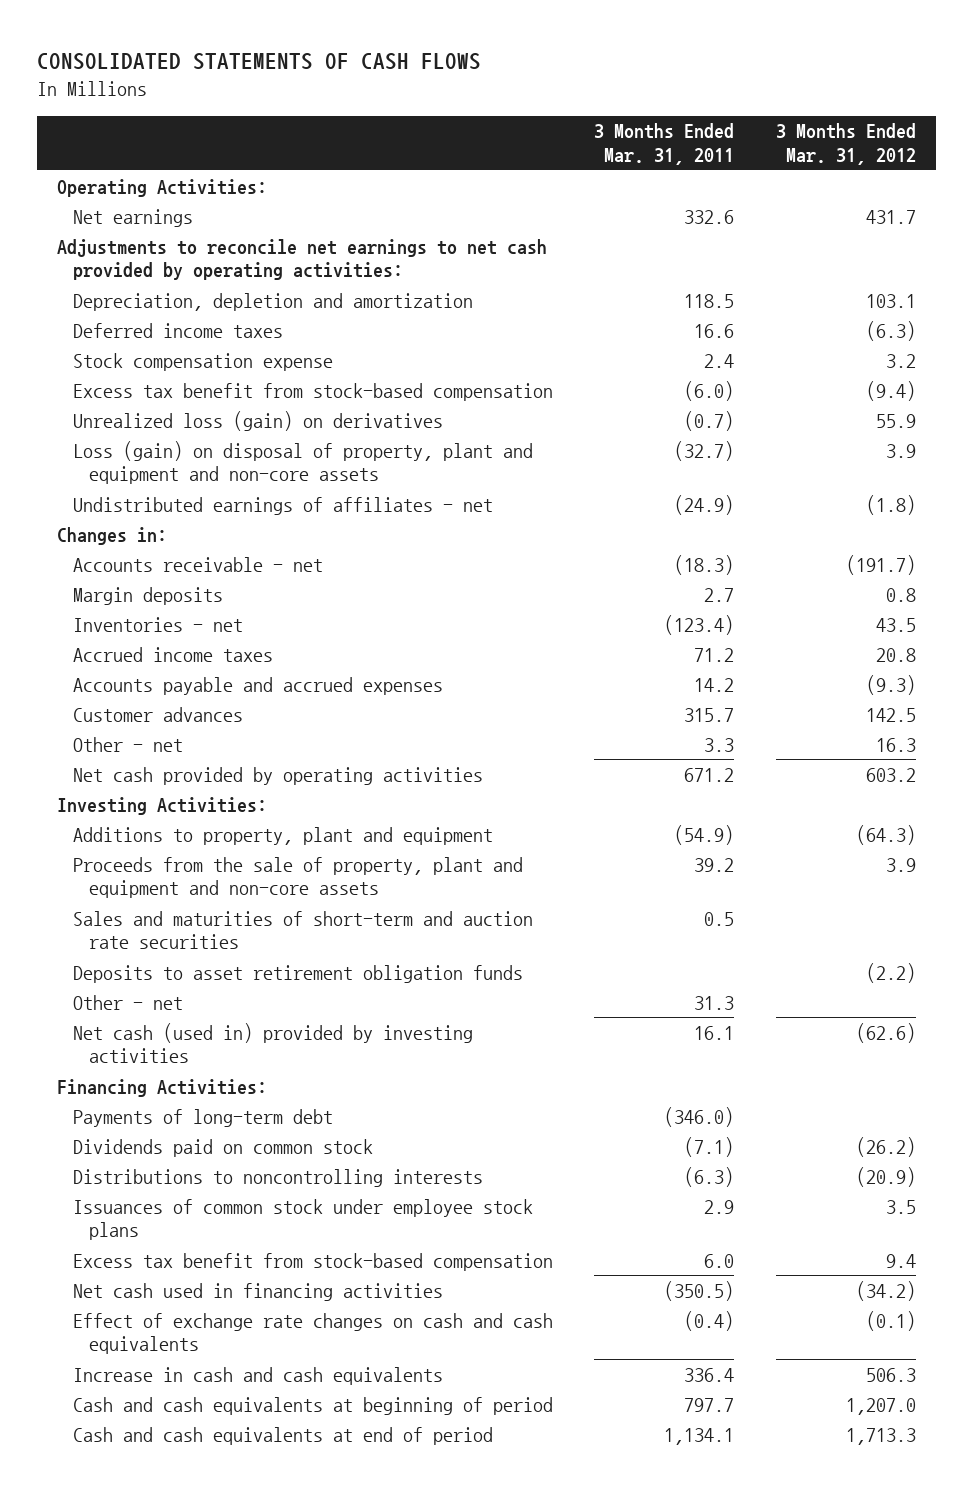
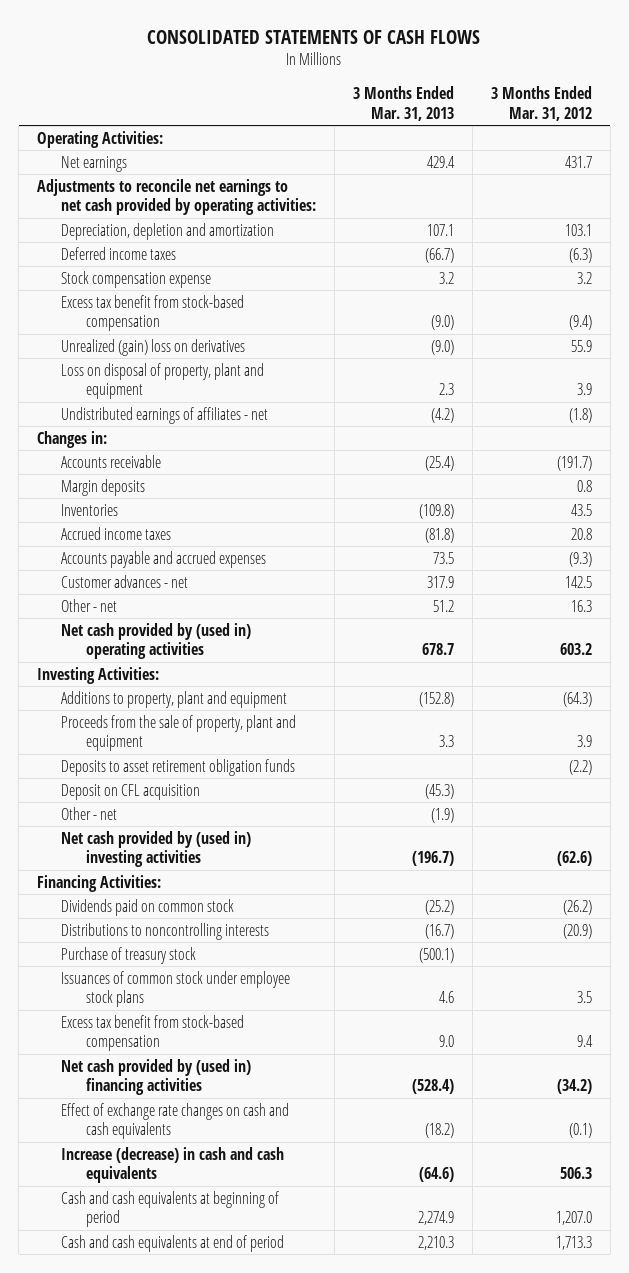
[594,123,735,165] 3 Months Ended Mar. 31, 2011 -> none
none -> [353,86,455,121] 3 Months Ended Mar. 31, 2013
[73,410,444,431] Unrealized loss (gain) on derivatives -> [61,338,246,356] Unrealized (gain) loss on derivatives
[73,440,534,485] Loss (gain) on disposal of property, plant and equipment and non-core assets -> [61,362,265,400] Loss on disposal of property, plant and equipment
[73,556,324,572] Accounts receivable - net -> [61,454,162,468] Accounts receivable
[73,616,244,632] Inventories - net -> [61,503,119,516] Inventories
[73,706,244,722] Customer advances -> [61,574,189,588] Customer advances - net
[73,766,484,785] Net cash provided by operating activities -> [61,622,252,660] Net cash provided by (used in) operating activities
[73,910,534,950] Sales and maturities of short-term and auction rate securities -> none
[73,856,524,899] Proceeds from the sale of property, plant and equipment and non-core assets -> [61,714,297,752] Proceeds from the sale of property, plant and equipment
none -> [61,783,201,800] Deposit on CFL acquisition
[73,1022,474,1064] Net cash (used in) provided by investing activities -> [61,830,252,868] Net cash provided by (used in) investing activities
[73,1108,334,1127] Payments of long-term debt -> none
none -> [61,946,197,964] Purchase of treasury stock
[73,1282,444,1301] Net cash used in financing activities -> [61,1058,252,1096] Net cash provided by (used in) financing activities
[73,1366,444,1385] Increase in cash and cash equivalents -> [61,1146,285,1184] Increase (decrease) in cash and cash equivalents

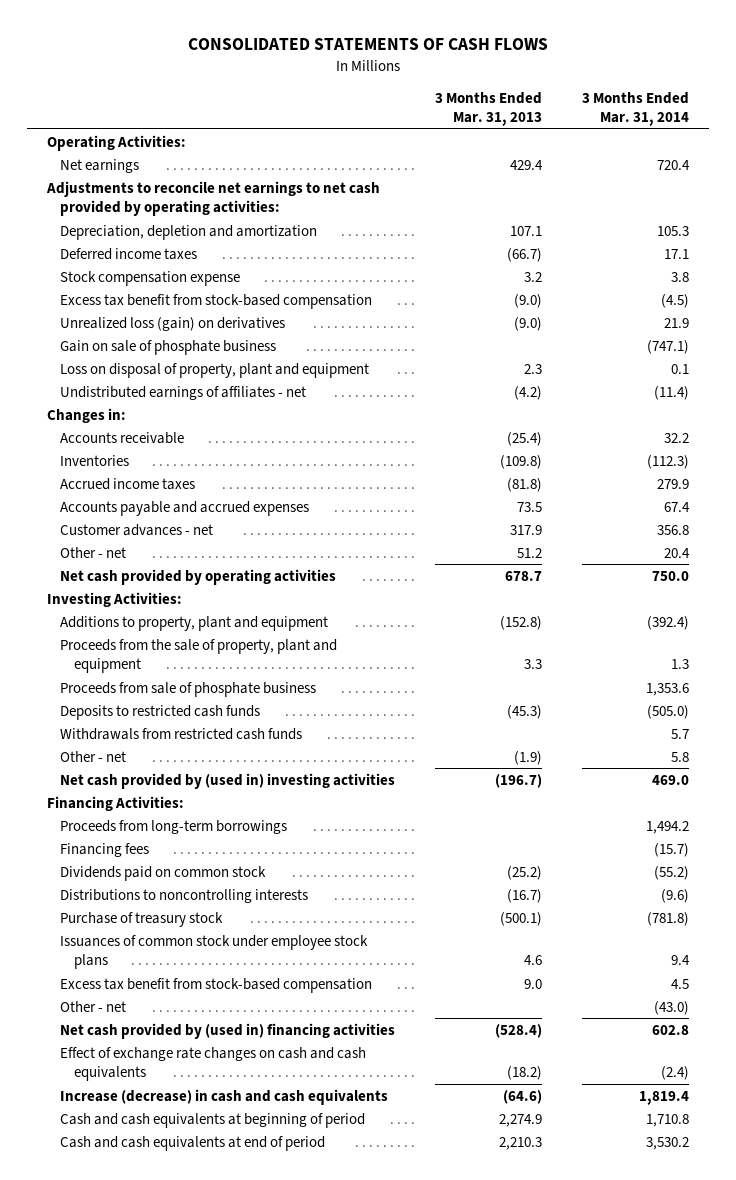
[490,86,592,121] 3 Months Ended Mar. 31, 2012 -> none
none -> [582,91,690,126] 3 Months Ended Mar. 31, 2014
[61,338,246,356] Unrealized (gain) loss on derivatives -> [60,316,286,331] Unrealized loss (gain) on derivatives
none -> [60,339,277,355] Gain on sale of phosphate business
[61,478,146,496] Margin deposits -> none
[61,622,252,660] Net cash provided by (used in) operating activities -> [60,568,337,585] Net cash provided by operating activities
[61,758,296,776] Deposits to asset retirement obligation funds -> none
none -> [60,681,317,697] Proceeds from sale of phosphate business
[61,783,201,800] Deposit on CFL acquisition -> [60,704,261,720] Deposits to restricted cash funds
none -> [60,727,303,740] Withdrawals from restricted cash funds
none -> [60,819,288,834] Proceeds from long-term borrowings
none -> [60,842,150,857] Financing fees
none -> [60,1000,127,1012] Other - net

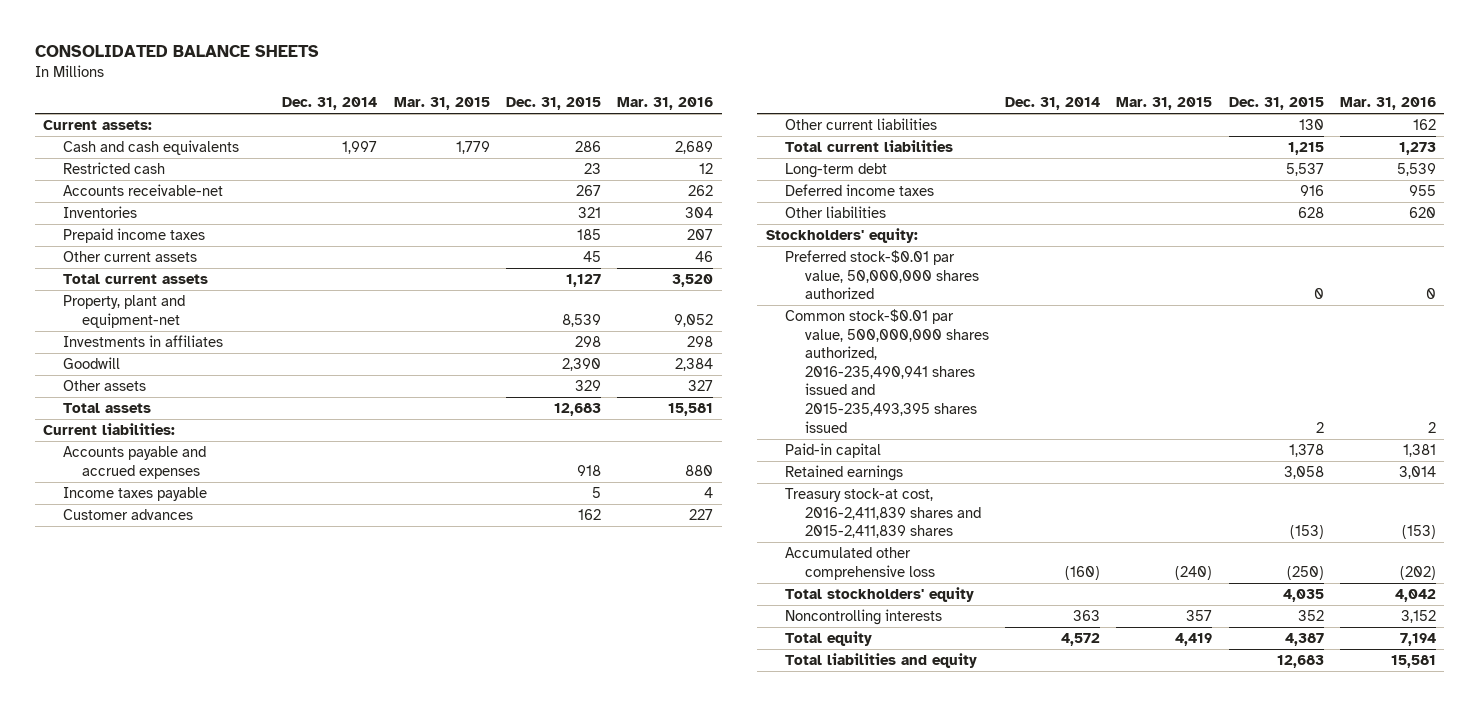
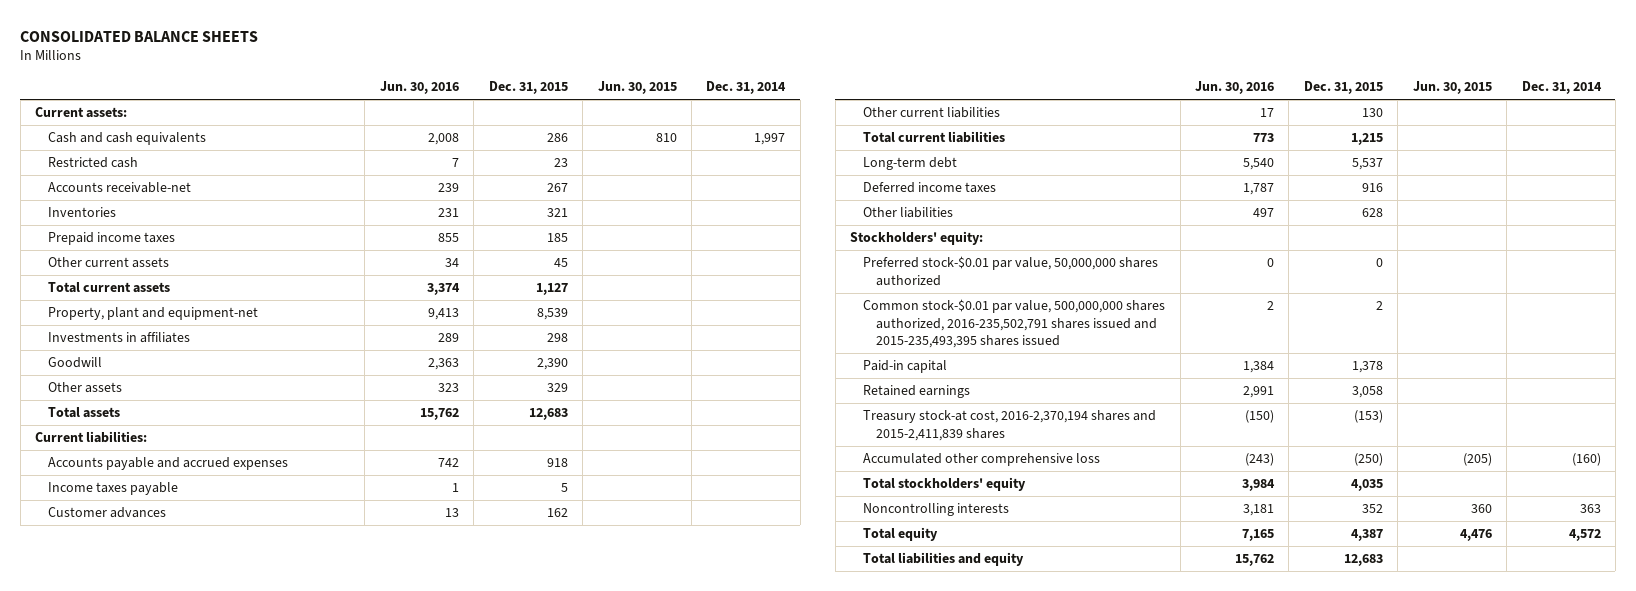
[393,96,490,110] Mar. 31, 2015 -> none
[617,96,714,110] Mar. 31, 2016 -> none
none -> [379,81,459,95] Jun. 30, 2016
none -> [597,81,677,95] Jun. 30, 2015
[785,308,989,433] Common stock-$0.01 par value, 500,000,000 shares authorized, 2016-235,490,941 shares issued and 2015-235,493,395 shares issued -> [863,299,1166,349] Common stock-$0.01 par value, 500,000,000 shares authorized, 2016-235,502,791 shares issued and 2015-235,493,395 shares issued
[785,487,981,539] Treasury stock-at cost, 2016-2,411,839 shares and 2015-2,411,839 shares -> [863,410,1157,441] Treasury stock-at cost, 2016-2,370,194 shares and 2015-2,411,839 shares

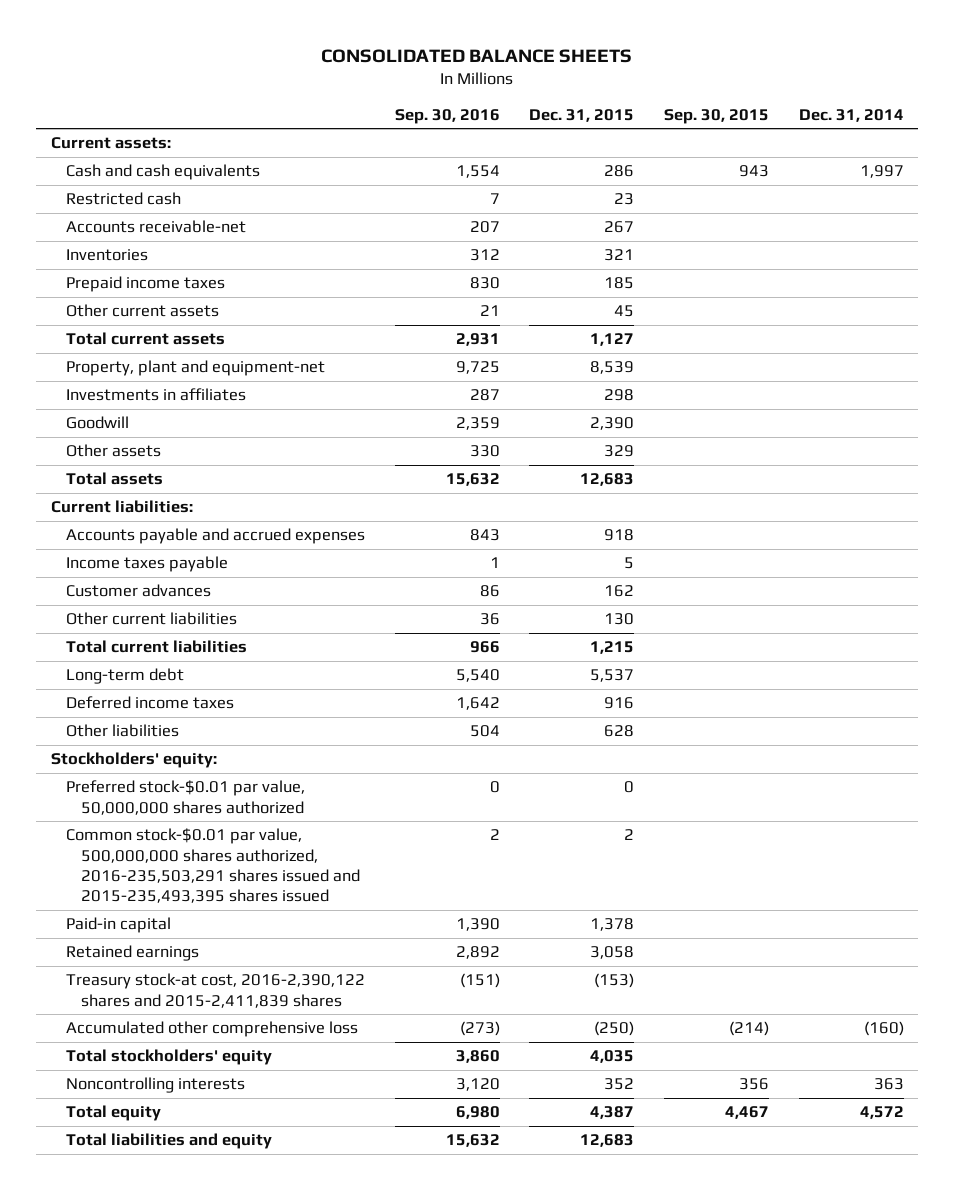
[379,81,459,95] Jun. 30, 2016 -> none
[597,81,677,95] Jun. 30, 2015 -> none
none -> [394,108,500,124] Sep. 30, 2016
none -> [663,108,769,124] Sep. 30, 2015
[863,299,1166,349] Common stock-$0.01 par value, 500,000,000 shares authorized, 2016-235,502,791 shares issued and 2015-235,493,395 shares issued -> [66,828,361,904] Common stock-$0.01 par value, 500,000,000 shares authorized, 2016-235,503,291 shares issued and 2015-235,493,395 shares issued
[863,410,1157,441] Treasury stock-at cost, 2016-2,370,194 shares and 2015-2,411,839 shares -> [66,973,366,1008] Treasury stock-at cost, 2016-2,390,122 shares and 2015-2,411,839 shares

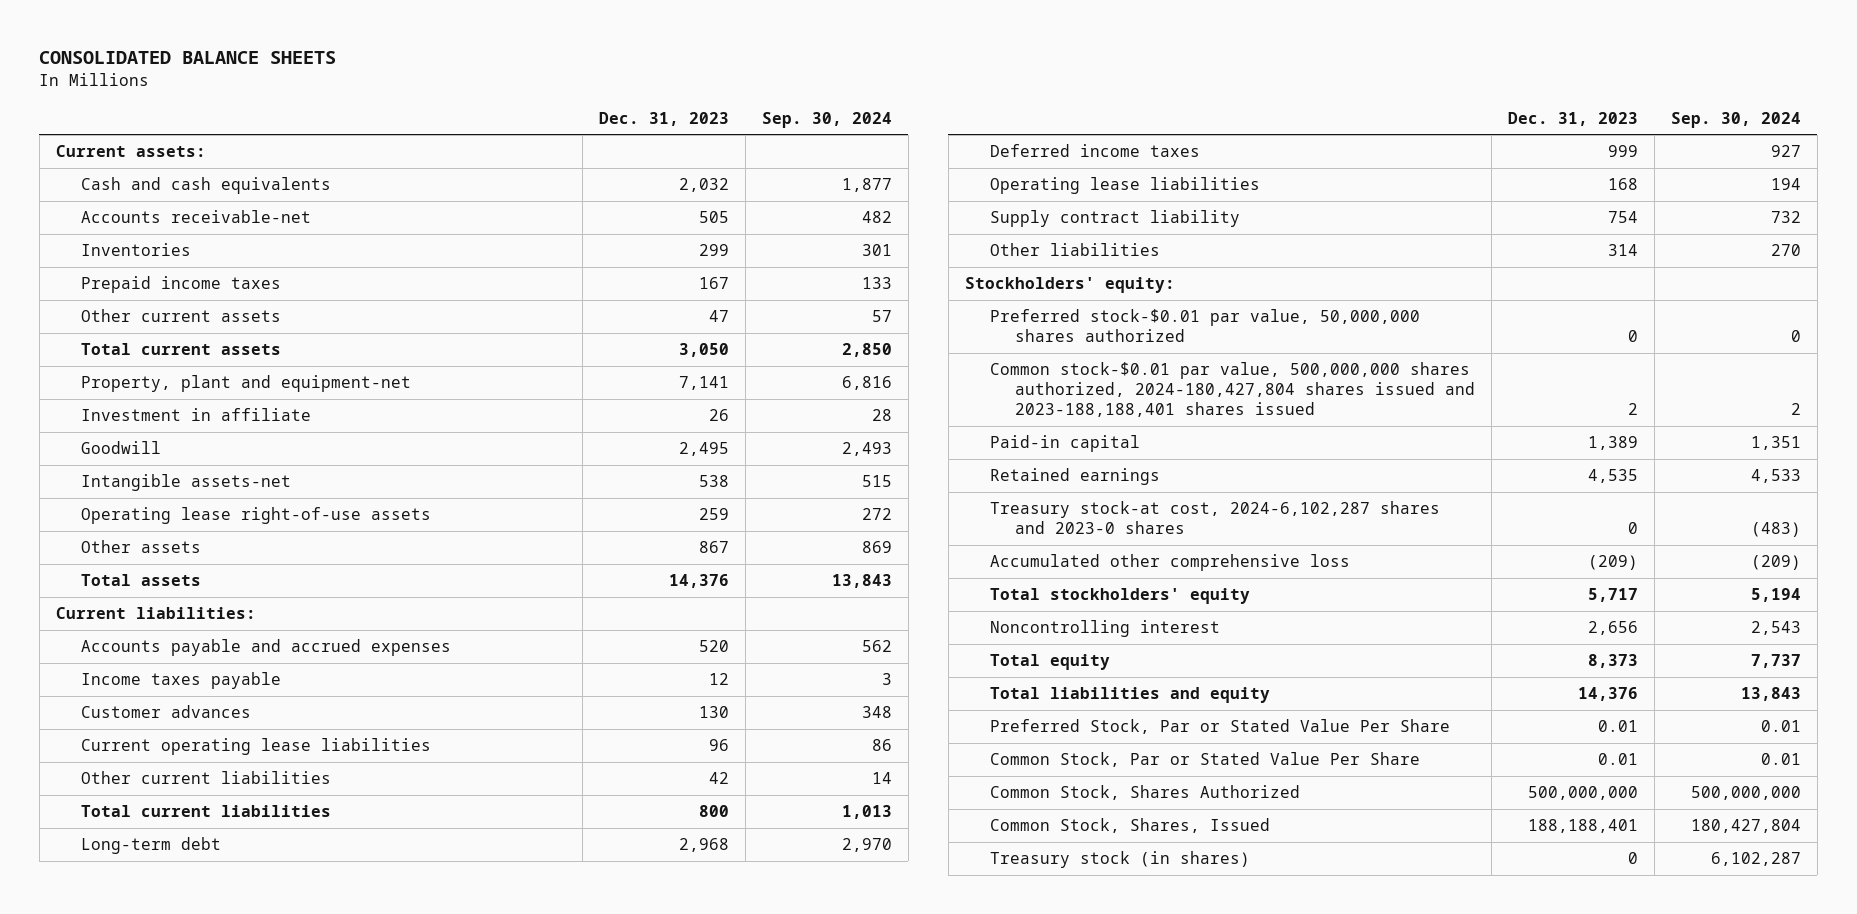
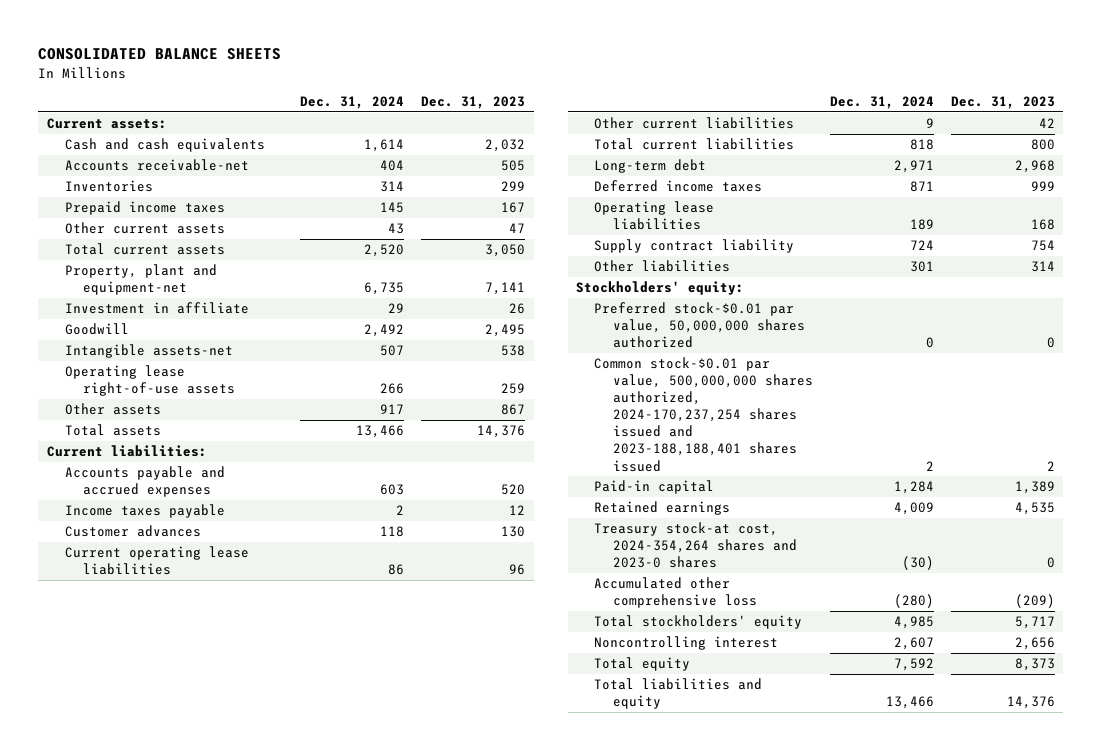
[761,111,892,128] Sep. 30, 2024 -> none
none -> [300,96,405,110] Dec. 31, 2024
[990,362,1476,418] Common stock-$0.01 par value, 500,000,000 shares authorized, 2024-180,427,804 shares issued and 2023-188,188,401 shares issued -> [594,357,813,472] Common stock-$0.01 par value, 500,000,000 shares authorized, 2024-170,237,254 shares issued and 2023-188,188,401 shares issued
[990,501,1441,535] Treasury stock-at cost, 2024-6,102,287 shares and 2023-0 shares -> [594,522,797,569] Treasury stock-at cost, 2024-354,264 shares and 2023-0 shares
[990,719,1451,735] Preferred Stock, Par or Stated Value Per Share -> none
[990,752,1421,768] Common Stock, Par or Stated Value Per Share -> none
[990,785,1301,801] Common Stock, Shares Authorized -> none
[990,818,1271,834] Common Stock, Shares, Issued -> none
[990,851,1251,869] Treasury stock (in shares) -> none

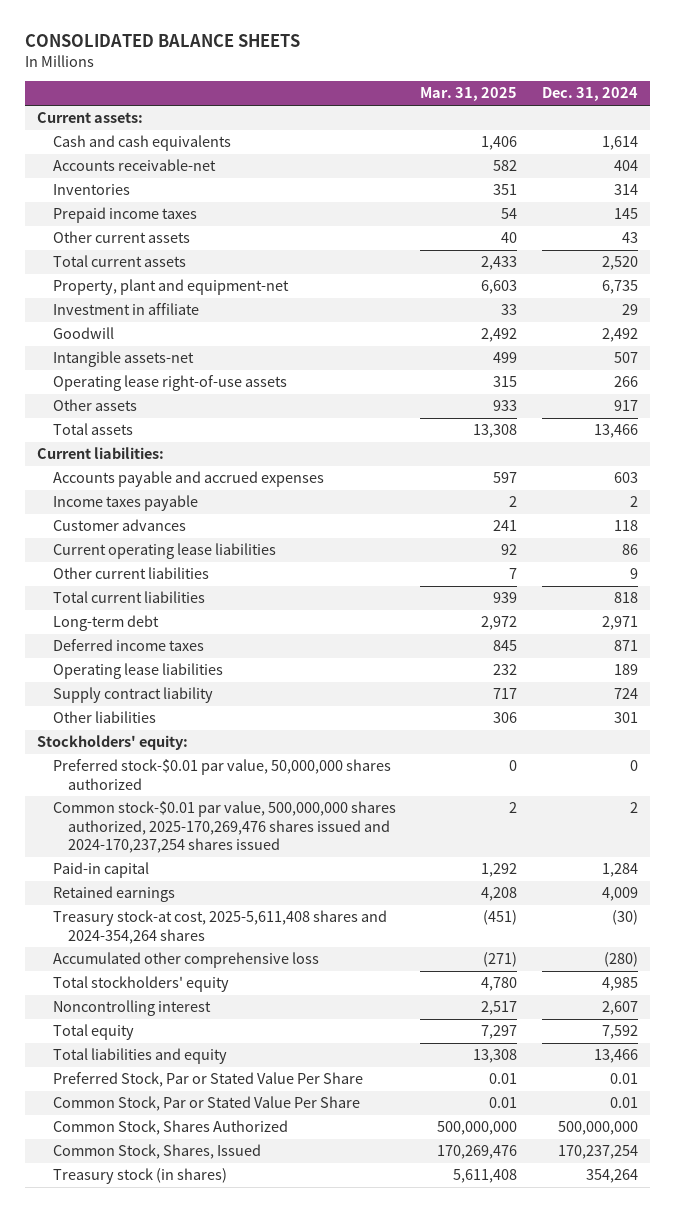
[421,96,526,110] Dec. 31, 2023 -> none
none -> [420,87,518,102] Mar. 31, 2025
[594,357,813,472] Common stock-$0.01 par value, 500,000,000 shares authorized, 2024-170,237,254 shares issued and 2023-188,188,401 shares issued -> [52,801,396,853] Common stock-$0.01 par value, 500,000,000 shares authorized, 2025-170,269,476 shares issued and 2024-170,237,254 shares issued
[594,522,797,569] Treasury stock-at cost, 2024-354,264 shares and 2023-0 shares -> [52,910,387,944] Treasury stock-at cost, 2025-5,611,408 shares and 2024-354,264 shares
none -> [52,1072,363,1088] Preferred Stock, Par or Stated Value Per Share
none -> [52,1096,360,1112] Common Stock, Par or Stated Value Per Share
none -> [52,1120,288,1136] Common Stock, Shares Authorized
none -> [52,1144,261,1160] Common Stock, Shares, Issued
none -> [52,1168,227,1185] Treasury stock (in shares)

